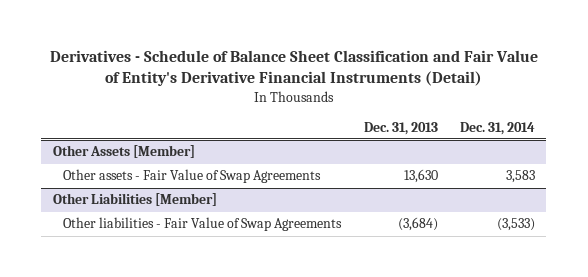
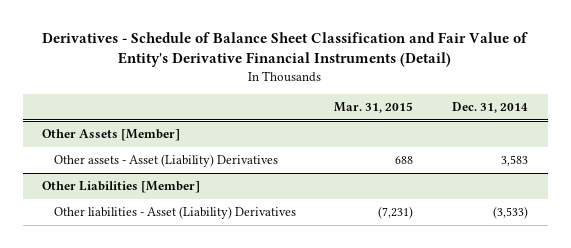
[363,121,438,135] Dec. 31, 2013 -> none
none -> [334,102,414,114] Mar. 31, 2015
[63,169,322,184] Other assets - Fair Value of Swap Agreements -> [53,154,278,168] Other assets - Asset (Liability) Derivatives
[63,217,343,232] Other liabilities - Fair Value of Swap Agreements -> [53,206,296,220] Other liabilities - Asset (Liability) Derivatives

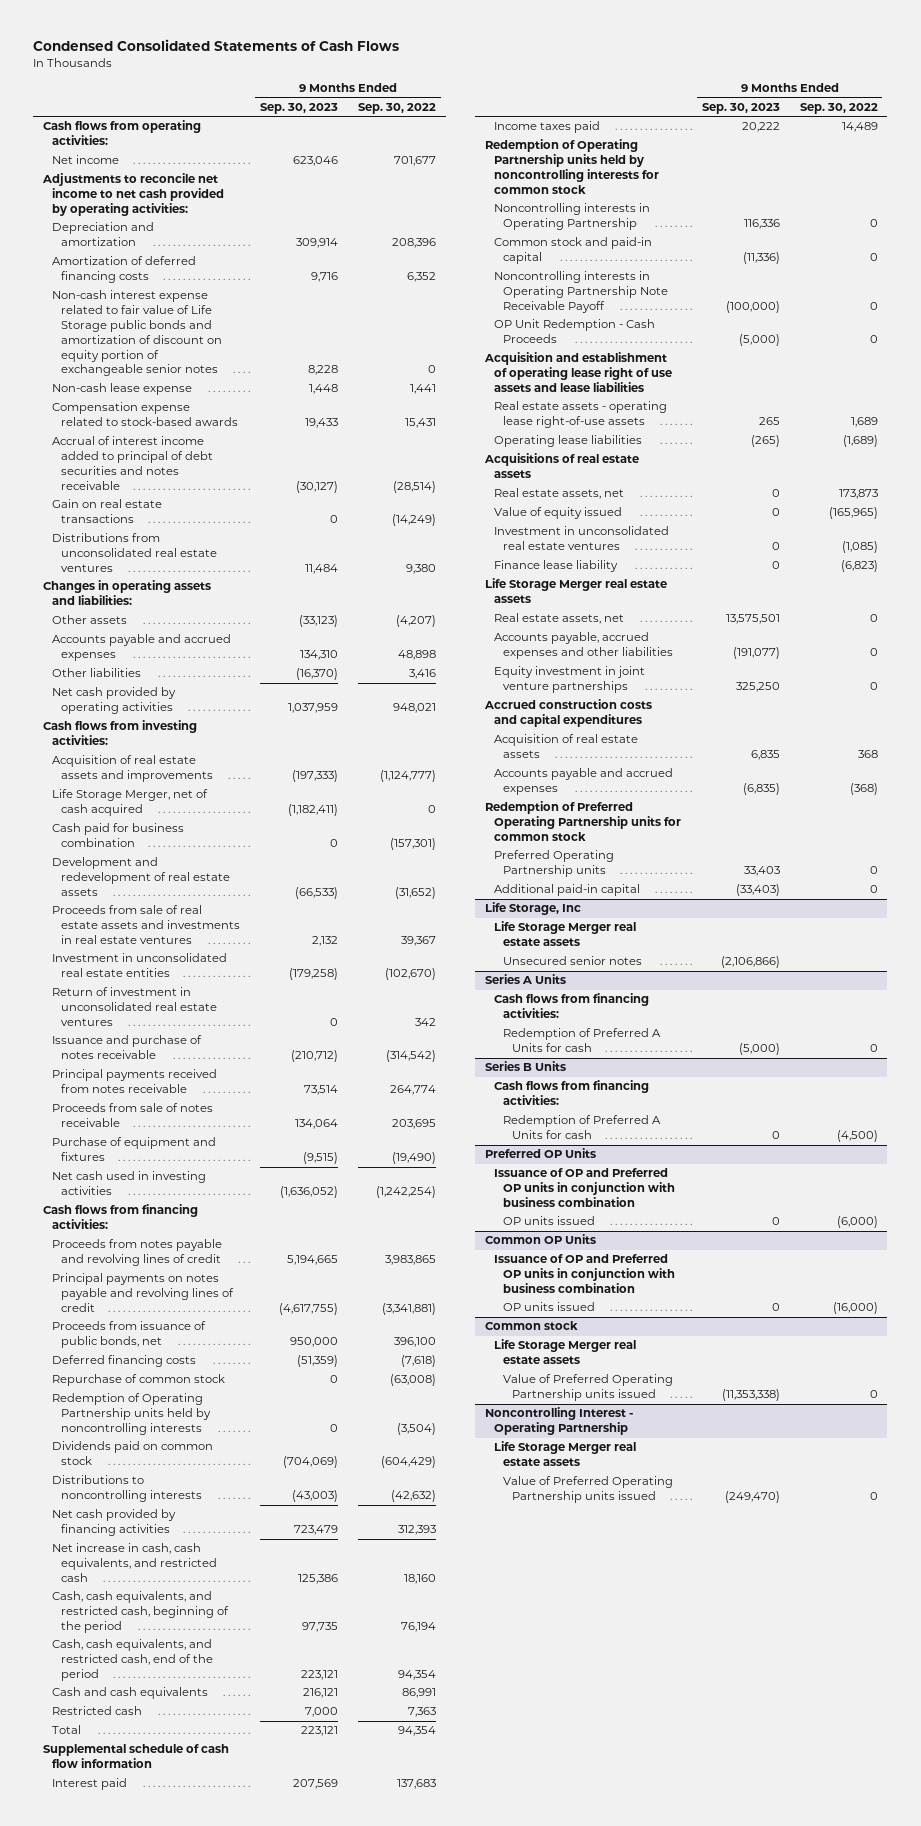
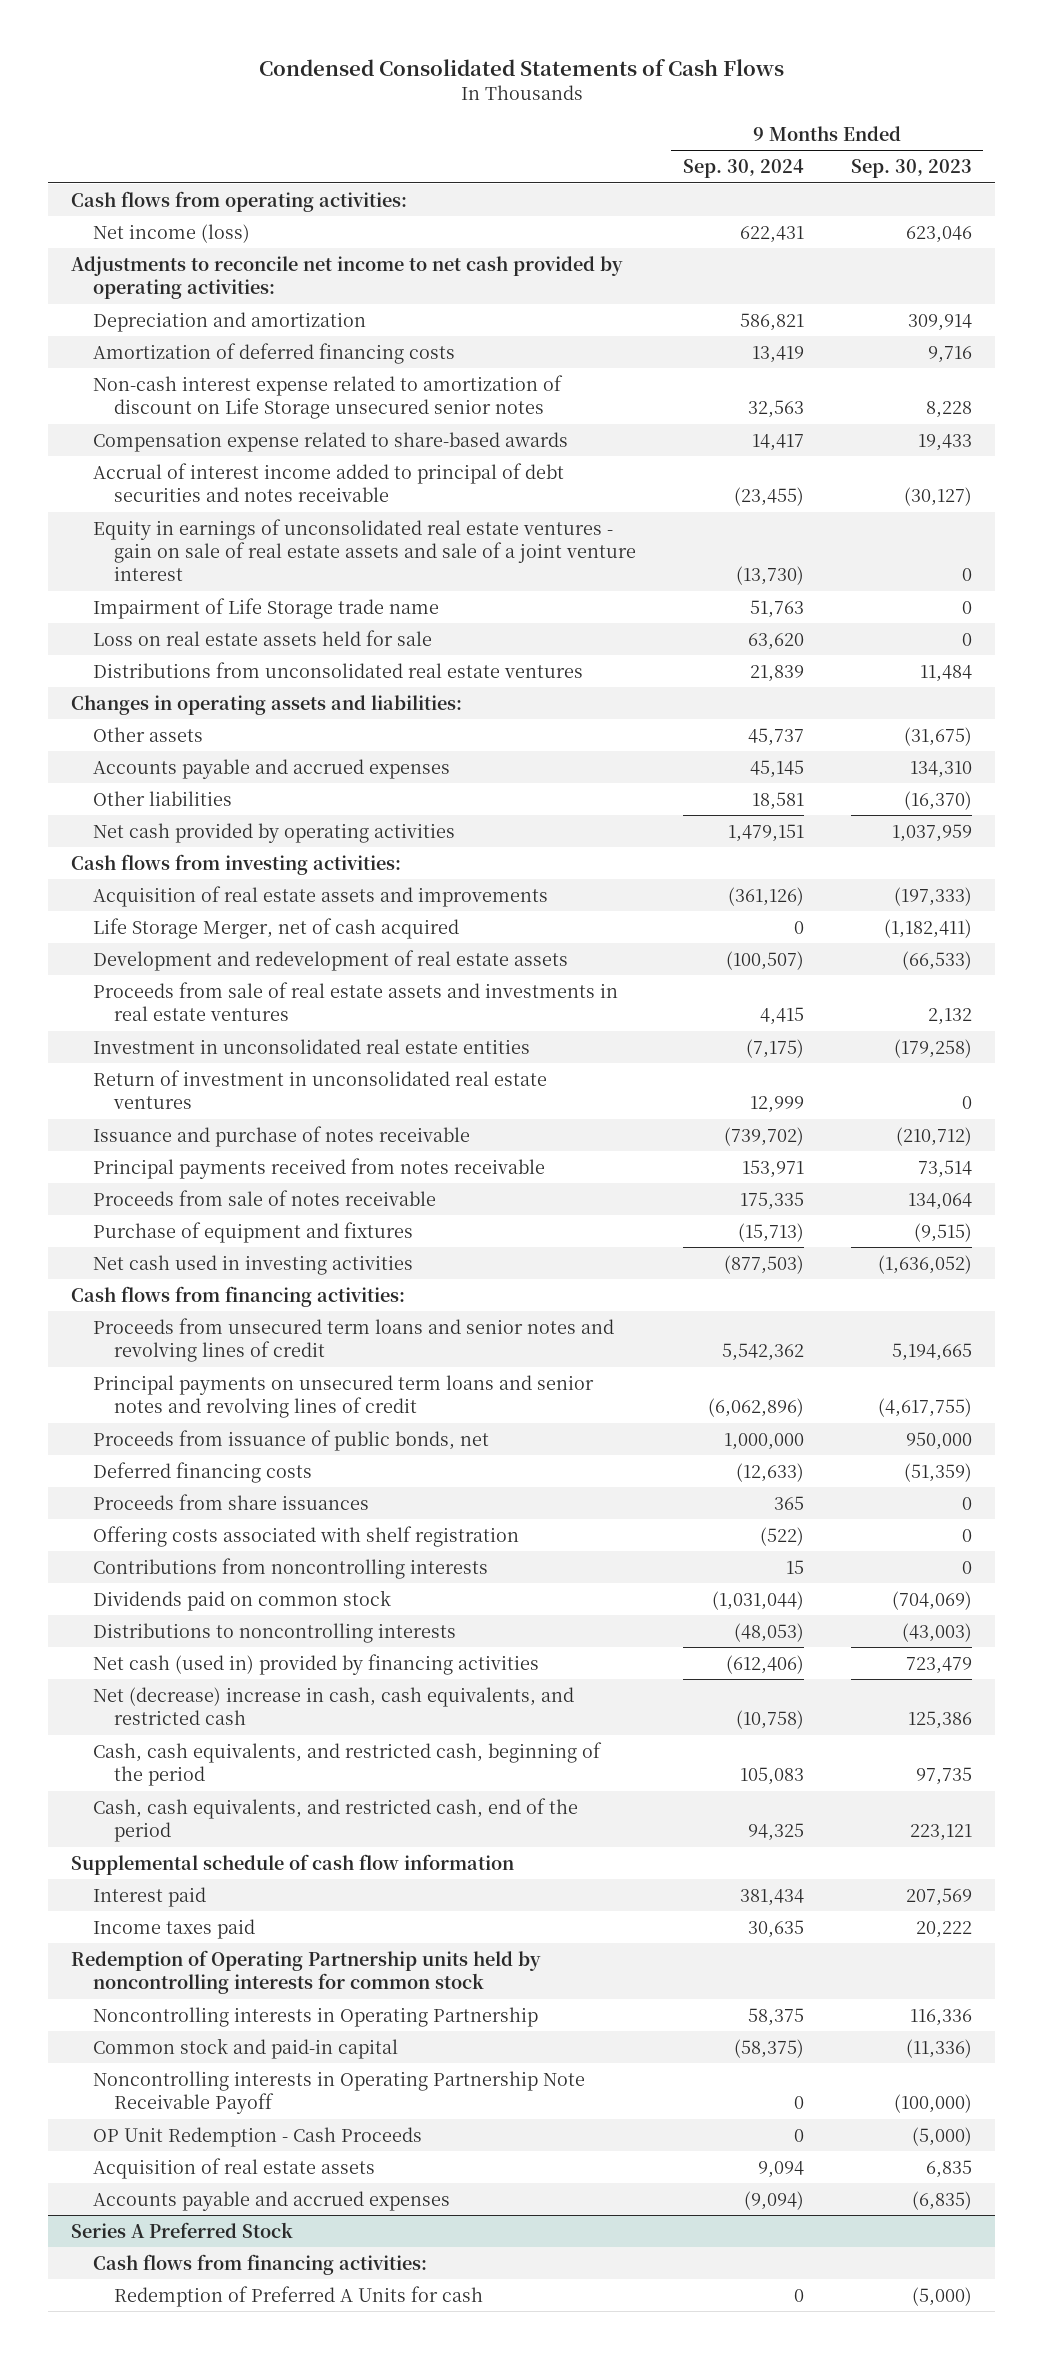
[357,103,436,115] Sep. 30, 2022 -> none
none -> [683,159,805,179] Sep. 30, 2024
[52,155,120,165] Net income -> [92,223,250,243] Net income (loss)
[52,383,193,396] Non-cash lease expense -> none
[52,290,223,377] Non-cash interest expense related to fair value of Life Storage public bonds and amortization of discount on equity portion of exchangeable senior notes -> [92,374,563,420] Non-cash interest expense related to amortization of discount on Life Storage unsecured senior notes
[52,402,239,427] Compensation expense related to stock-based awards -> [92,431,568,452] Compensation expense related to share-based awards
none -> [92,518,637,582] Equity in earnings of unconsolidated real estate ventures - gain on sale of real estate assets and sale of a joint venture interest
none -> [92,597,439,619] Impairment of Life Storage trade name
[52,499,163,524] Gain on real estate transactions -> [92,629,432,646] Loss on real estate assets held for sale
[298,615,338,628] (33,123) -> [903,726,972,746] (31,675)
[52,823,185,848] Cash paid for business combination -> none
[52,1239,223,1267] Proceeds from notes payable and revolving lines of credit -> [92,1317,614,1363] Proceeds from unsecured term loans and senior notes and revolving lines of credit
[52,1273,235,1313] Principal payments on notes payable and revolving lines of credit -> [92,1374,594,1419] Principal payments on unsecured term loans and senior notes and revolving lines of credit
[52,1374,226,1387] Repurchase of common stock -> none
[52,1393,212,1436] Redemption of Operating Partnership units held by noncontrolling interests -> none
none -> [92,1493,369,1510] Proceeds from share issuances
none -> [92,1525,519,1547] Offering costs associated with shelf registration
none -> [92,1557,488,1579] Contributions from noncontrolling interests
[52,1509,177,1537] Net cash provided by financing activities -> [92,1653,539,1675] Net cash (used in) provided by financing activities
[52,1543,218,1583] Net increase in cash, cash equivalents, and restricted cash -> [92,1686,574,1726] Net (decrease) increase in cash, cash equivalents, and restricted cash
[52,1687,209,1700] Cash and cash equivalents -> none
[52,1706,143,1716] Restricted cash -> none
[52,1725,82,1735] Total -> none
[483,352,672,393] Acquisition and establishment of operating lease right of use assets and lease liabilities -> none
[493,401,667,429] Real estate assets - operating lease right-of-use assets -> none
[493,435,642,448] Operating lease liabilities -> none
[483,453,639,479] Acquisitions of real estate assets -> none
[493,488,624,500] Real estate assets, net -> none
[493,507,622,520] Value of equity issued -> none
[493,526,669,551] Investment in unconsolidated real estate ventures -> none
[493,560,618,573] Finance lease liability -> none
[484,578,667,604] Life Storage Merger real estate assets -> none
[493,613,624,625] Real estate assets, net -> none
[493,632,673,660] Accounts payable, accrued expenses and other liabilities -> none
[493,666,645,694] Equity investment in joint venture partnerships -> none
[483,699,652,728] Accrued construction costs and capital expenditures -> none
[484,801,681,842] Redemption of Preferred Operating Partnership units for common stock -> none
[493,850,614,878] Preferred Operating Partnership units -> none
[493,884,640,897] Additional paid-in capital -> none
[484,902,581,916] Life Storage, Inc -> none
[493,921,636,947] Life Storage Merger real estate assets -> none
[502,956,642,966] Unsecured senior notes -> none
[484,974,566,985] Series A Units -> none
none -> [71,2221,294,2238] Series A Preferred Stock
[484,1061,566,1072] Series B Units -> none
[493,1080,649,1106] Cash flows from financing activities: -> none
[502,1115,661,1140] Redemption of Preferred A Units for cash -> none
[484,1148,596,1159] Preferred OP Units -> none
[493,1168,675,1208] Issuance of OP and Preferred OP units in conjunction with business combination -> none
[502,1216,595,1226] OP units issued -> none
[484,1234,596,1245] Common OP Units -> none
[493,1254,675,1294] Issuance of OP and Preferred OP units in conjunction with business combination -> none
[502,1302,595,1312] OP units issued -> none
[484,1321,578,1331] Common stock -> none
[493,1339,636,1365] Life Storage Merger real estate assets -> none
[502,1374,673,1402] Value of Preferred Operating Partnership units issued -> none
[484,1407,633,1436] Noncontrolling Interest - Operating Partnership -> none
[493,1441,636,1467] Life Storage Merger real estate assets -> none
[502,1476,673,1504] Value of Preferred Operating Partnership units issued -> none

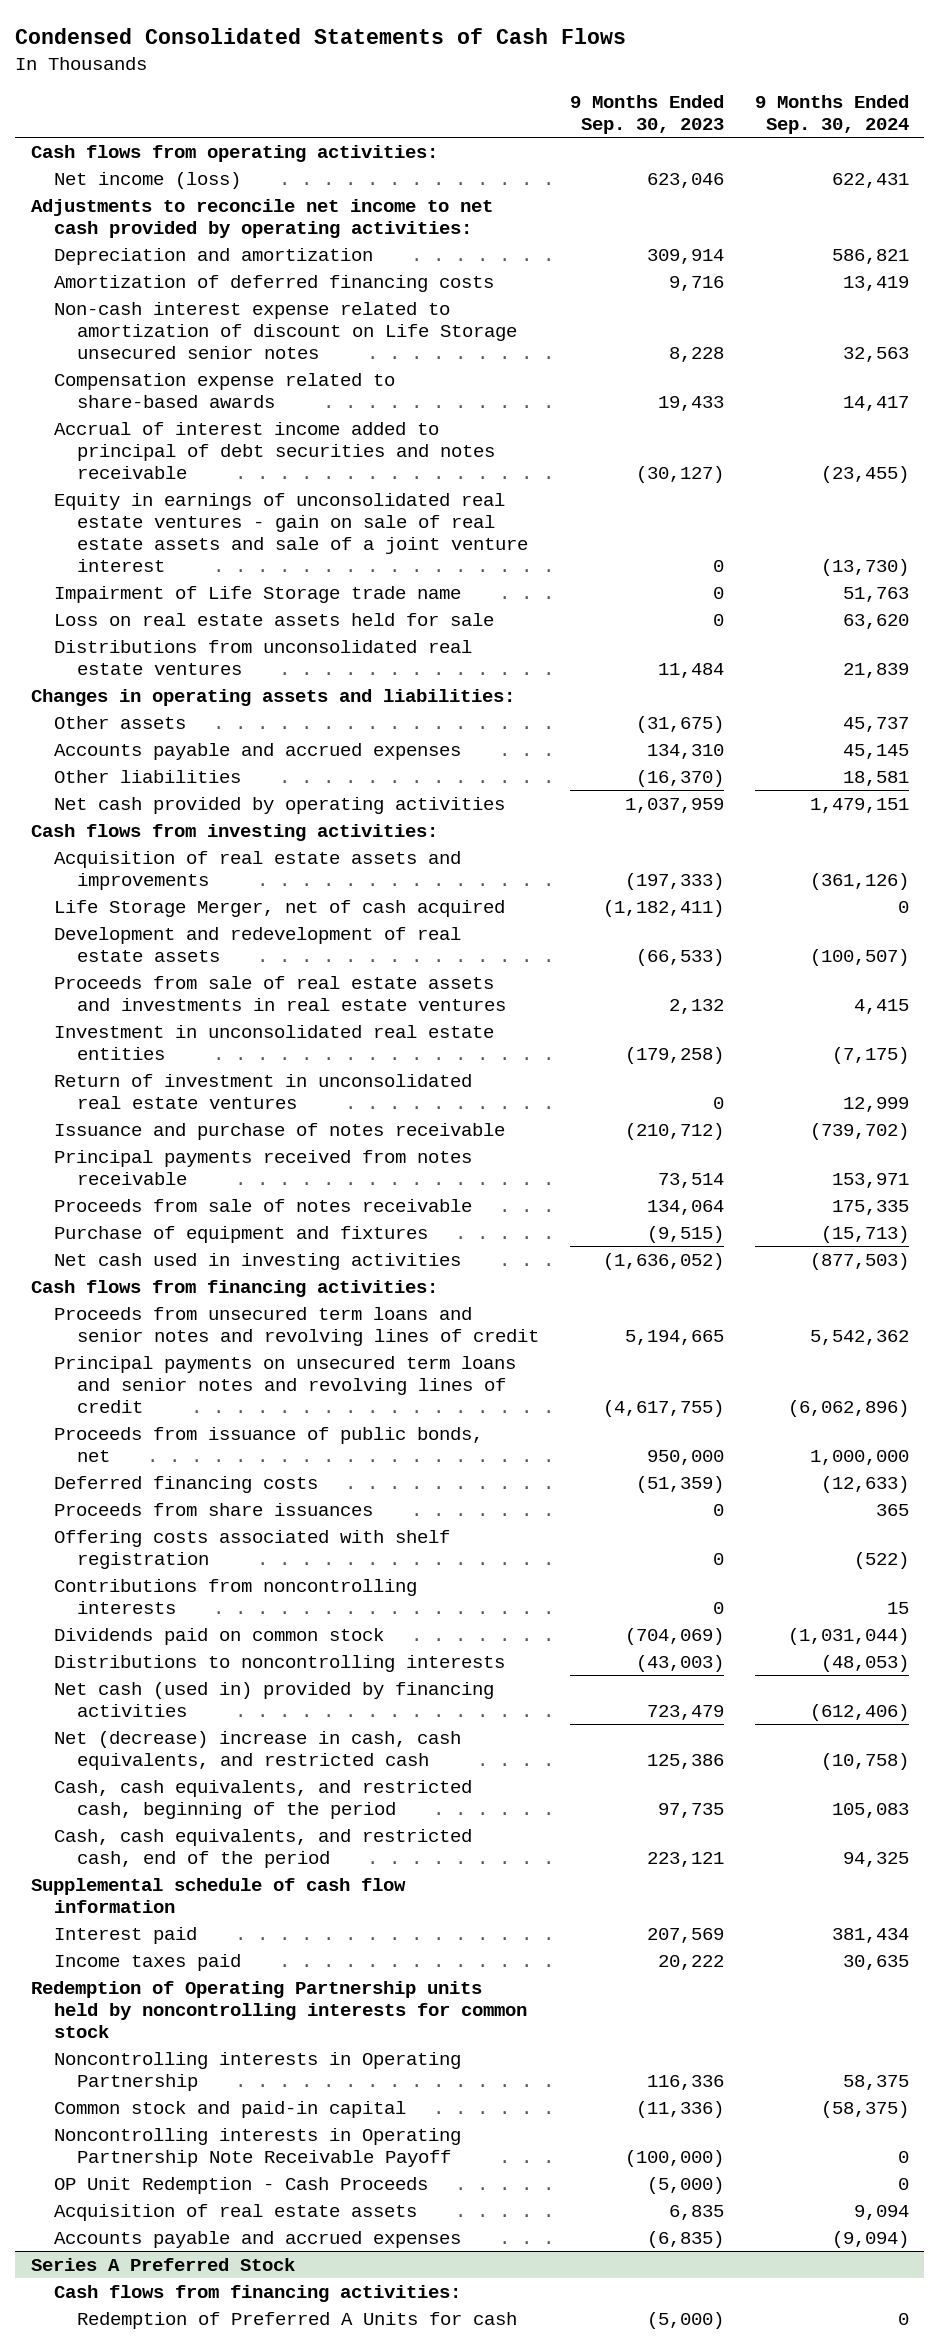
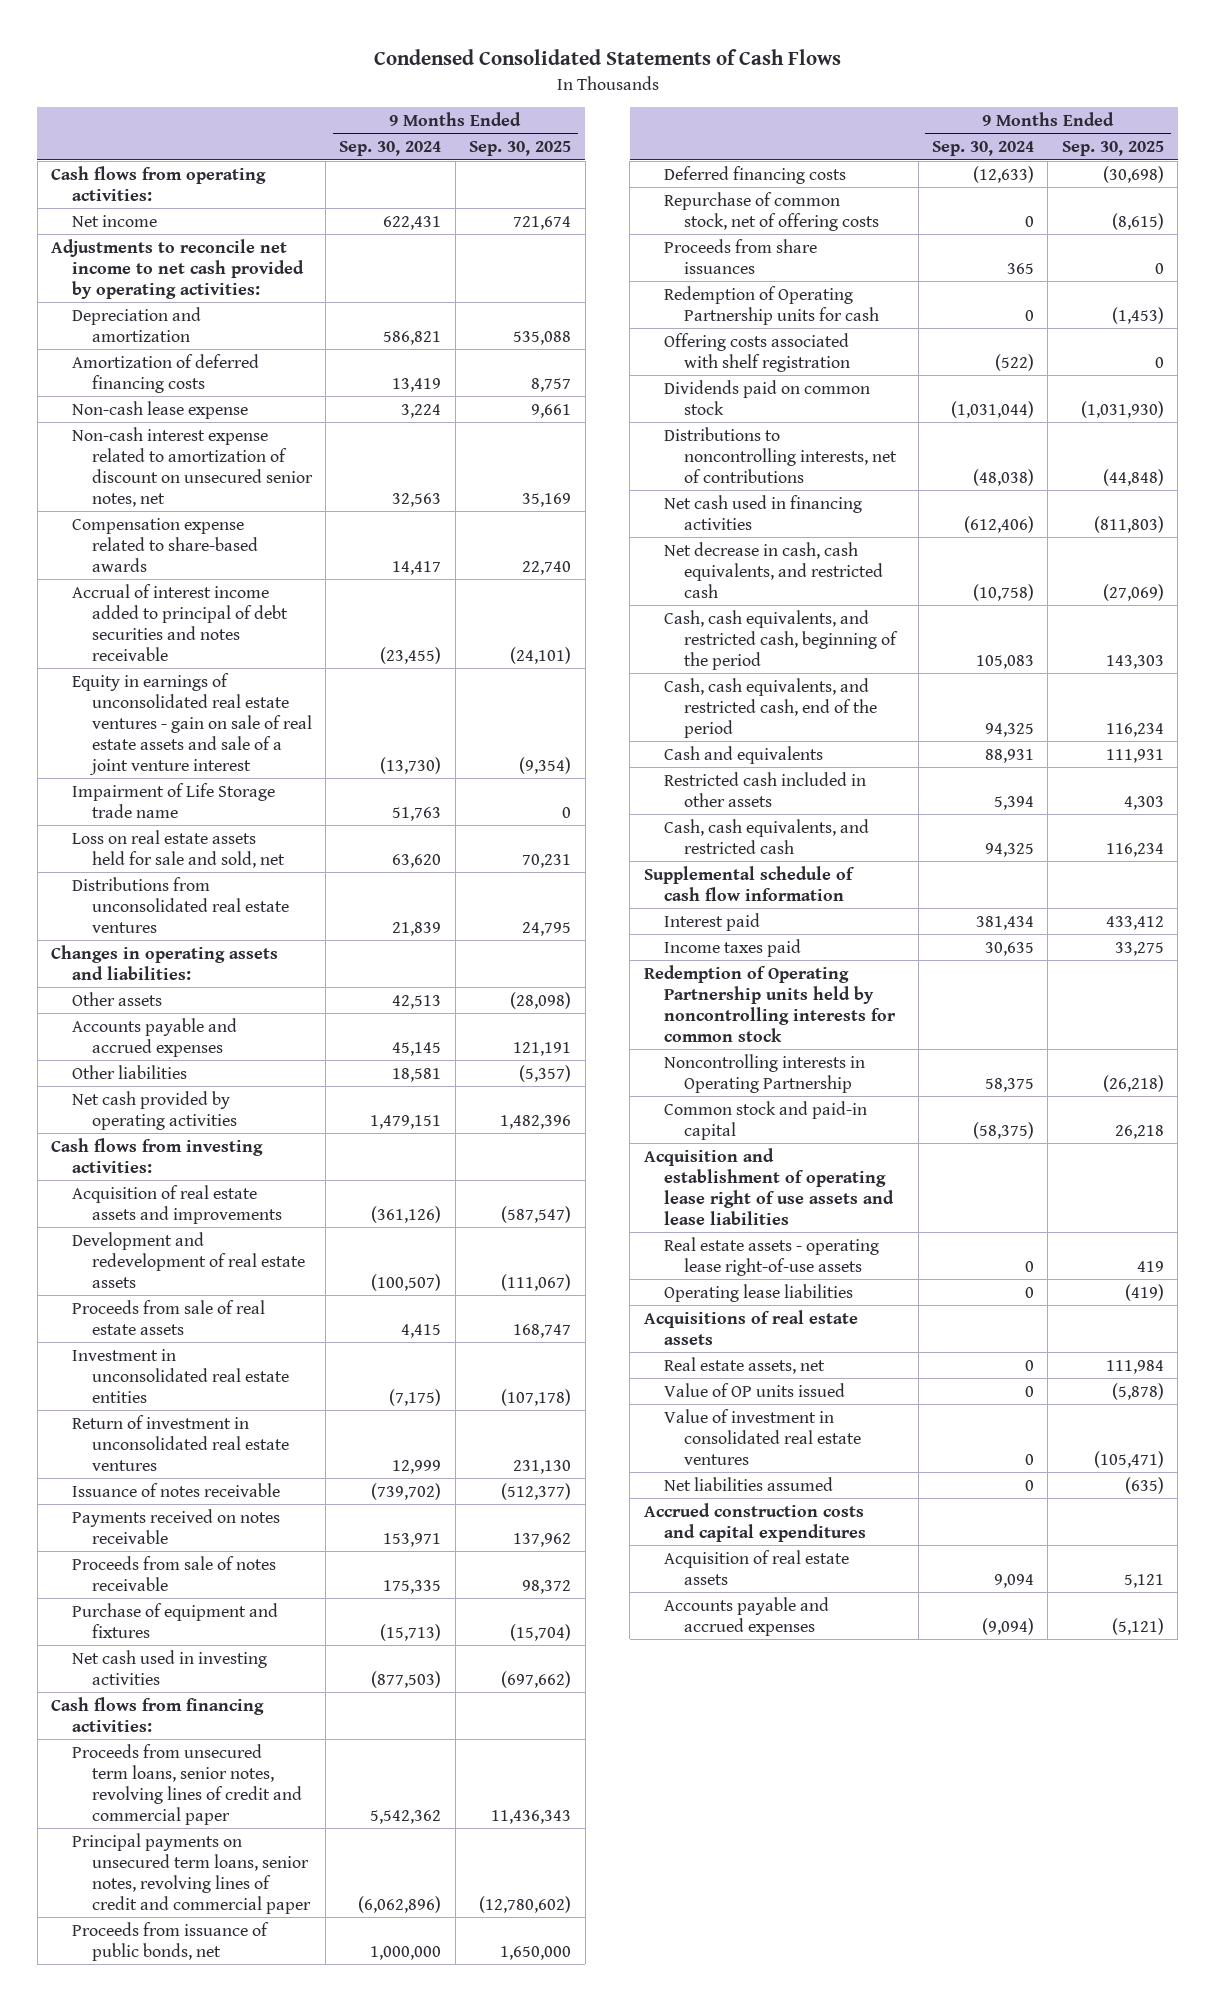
[569,95,724,135] 9 Months Ended Sep. 30, 2023 -> none
none -> [469,141,572,157] Sep. 30, 2025
[53,171,241,189] Net income (loss) -> [71,214,157,227] Net income
none -> [71,400,248,419] Non-cash lease expense
[53,301,517,359] Non-cash interest expense related to amortization of discount on Life Storage unsecured senior notes -> [71,426,313,507] Non-cash interest expense related to amortization of discount on unsecured senior notes, net
[53,612,494,626] Loss on real estate assets held for sale -> [71,829,285,868] Loss on real estate assets held for sale and sold, net
[842,716,909,732] 45,737 -> [392,994,442,1009] 42,513
[53,899,505,917] Life Storage Merger, net of cash acquired -> none
[53,975,506,1011] Proceeds from sale of real estate assets and investments in real estate ventures -> [71,1299,265,1335] Proceeds from sale of real estate assets
[53,1122,505,1140] Issuance and purchase of notes receivable -> [71,1482,280,1497] Issuance of notes receivable
[53,1149,472,1185] Principal payments received from notes receivable -> [71,1508,280,1544] Payments received on notes receivable
[53,1306,539,1346] Proceeds from unsecured term loans and senior notes and revolving lines of credit -> [71,1743,302,1825] Proceeds from unsecured term loans, senior notes, revolving lines of credit and commercial paper
[53,1355,516,1413] Principal payments on unsecured term loans and senior notes and revolving lines of credit -> [71,1832,311,1914] Principal payments on unsecured term loans, senior notes, revolving lines of credit and commercial paper
none -> [664,191,880,231] Repurchase of common stock, net of offering costs
none -> [664,285,880,325] Redemption of Operating Partnership units for cash
[53,1578,417,1614] Contributions from noncontrolling interests -> none
[53,1654,505,1672] Distributions to noncontrolling interests -> [664,426,898,483] Distributions to noncontrolling interests, net of contributions
[820,1654,909,1672] (48,053) -> [972,468,1034,486] (48,038)
[53,1681,494,1717] Net cash (used in) provided by financing activities -> [664,494,863,530] Net cash used in financing activities
[53,1730,461,1770] Net (decrease) increase in cash, cash equivalents, and restricted cash -> [664,541,884,598] Net decrease in cash, cash equivalents, and restricted cash
none -> [664,745,824,764] Cash and equivalents
none -> [664,771,867,807] Restricted cash included in other assets
none -> [664,818,870,854] Cash, cash equivalents, and restricted cash
[53,2127,461,2167] Noncontrolling interests in Operating Partnership Note Receivable Payoff -> none
[53,2176,428,2194] OP Unit Redemption - Cash Proceeds -> none
none -> [643,1147,895,1225] Acquisition and establishment of operating lease right of use assets and lease liabilities
none -> [664,1236,880,1276] Real estate assets - operating lease right-of-use assets
none -> [664,1283,854,1302] Operating lease liabilities
none -> [643,1309,858,1345] Acquisitions of real estate assets
none -> [664,1356,826,1374] Real estate assets, net
none -> [664,1382,846,1397] Value of OP units issued
none -> [664,1408,862,1465] Value of investment in consolidated real estate ventures
none -> [664,1476,834,1491] Net liabilities assumed
none -> [643,1502,867,1542] Accrued construction costs and capital expenditures
[30,2257,295,2271] Series A Preferred Stock -> none
[53,2284,461,2302] Cash flows from financing activities: -> none
[76,2311,517,2329] Redemption of Preferred A Units for cash -> none

